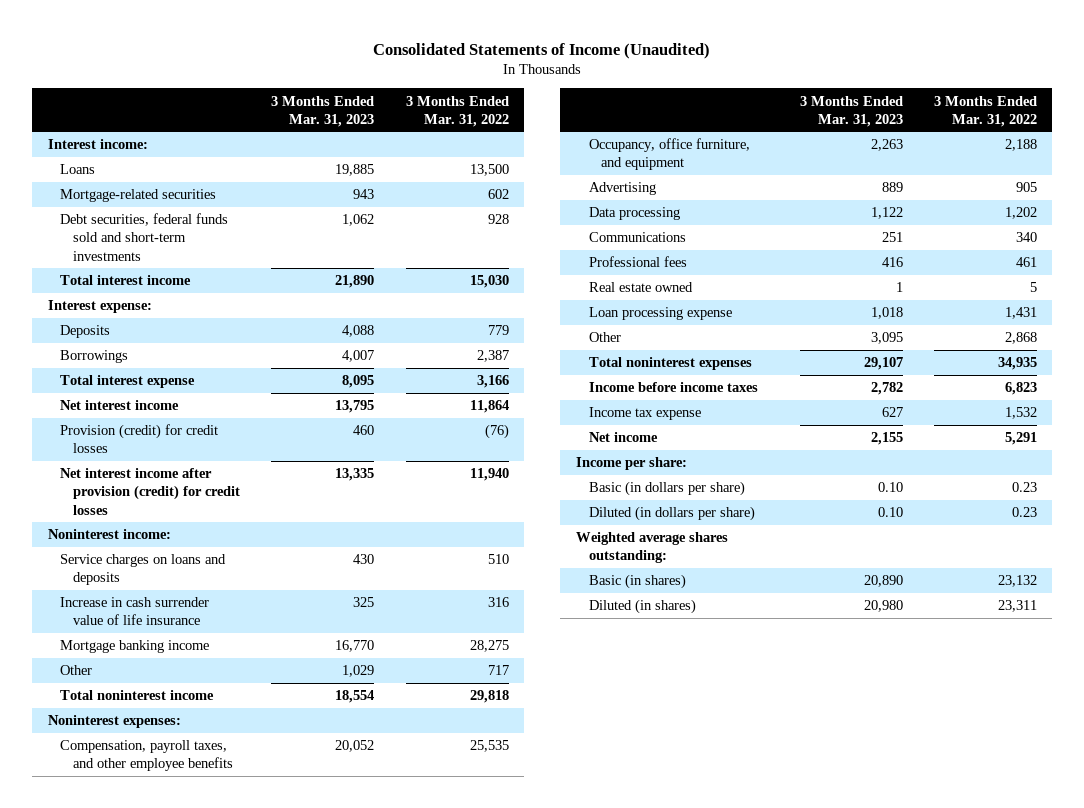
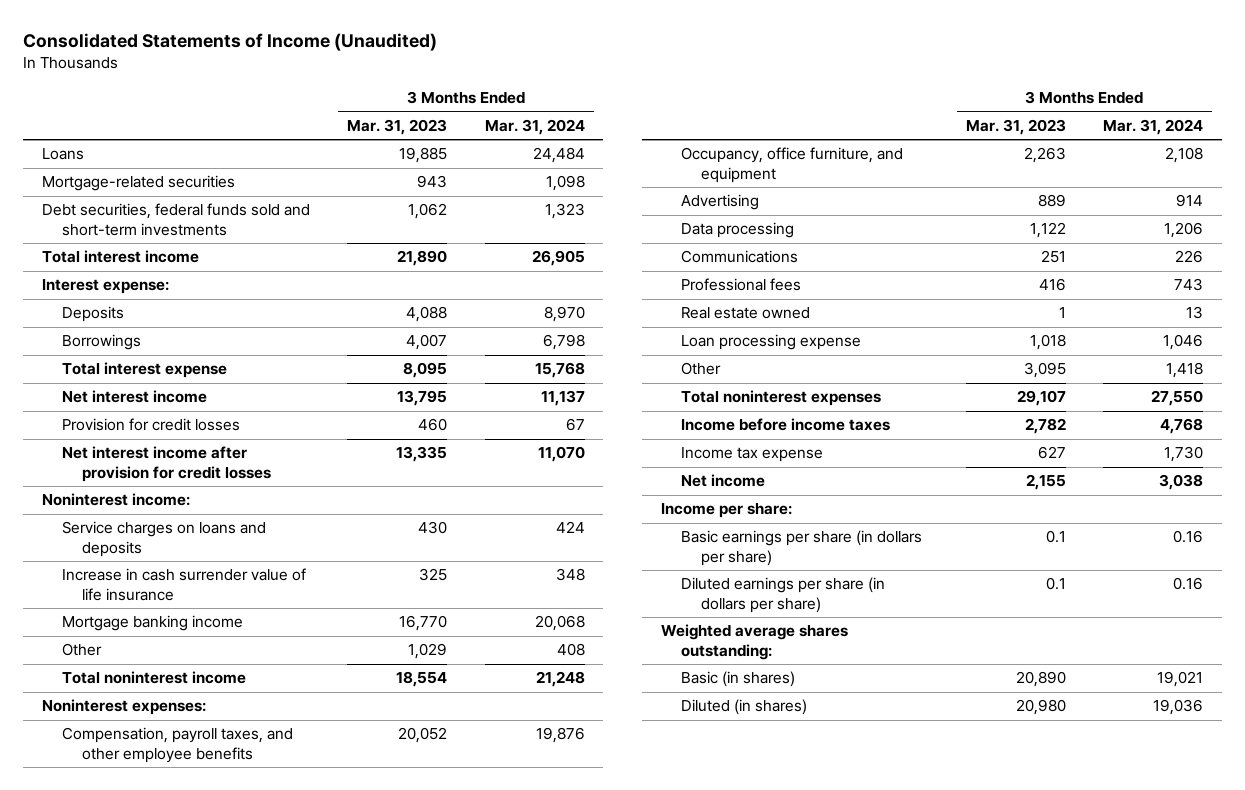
[405,95,509,127] 3 Months Ended Mar. 31, 2022 -> none
none -> [484,118,585,135] Mar. 31, 2024
[47,139,148,150] Interest income: -> none
[60,424,219,454] Provision (credit) for credit losses -> [62,418,241,432] Provision for credit losses
[60,468,241,515] Net interest income after provision (credit) for credit losses -> [62,446,272,482] Net interest income after provision for credit losses
[588,481,745,497] Basic (in dollars per share) -> [680,530,922,566] Basic earnings per share (in dollars per share)
[877,482,903,493] 0.10 -> [1045,530,1066,544] 0.1
[588,506,755,522] Diluted (in dollars per share) -> [680,577,885,613] Diluted earnings per share (in dollars per share)
[877,507,903,518] 0.10 -> [1045,577,1066,591] 0.1

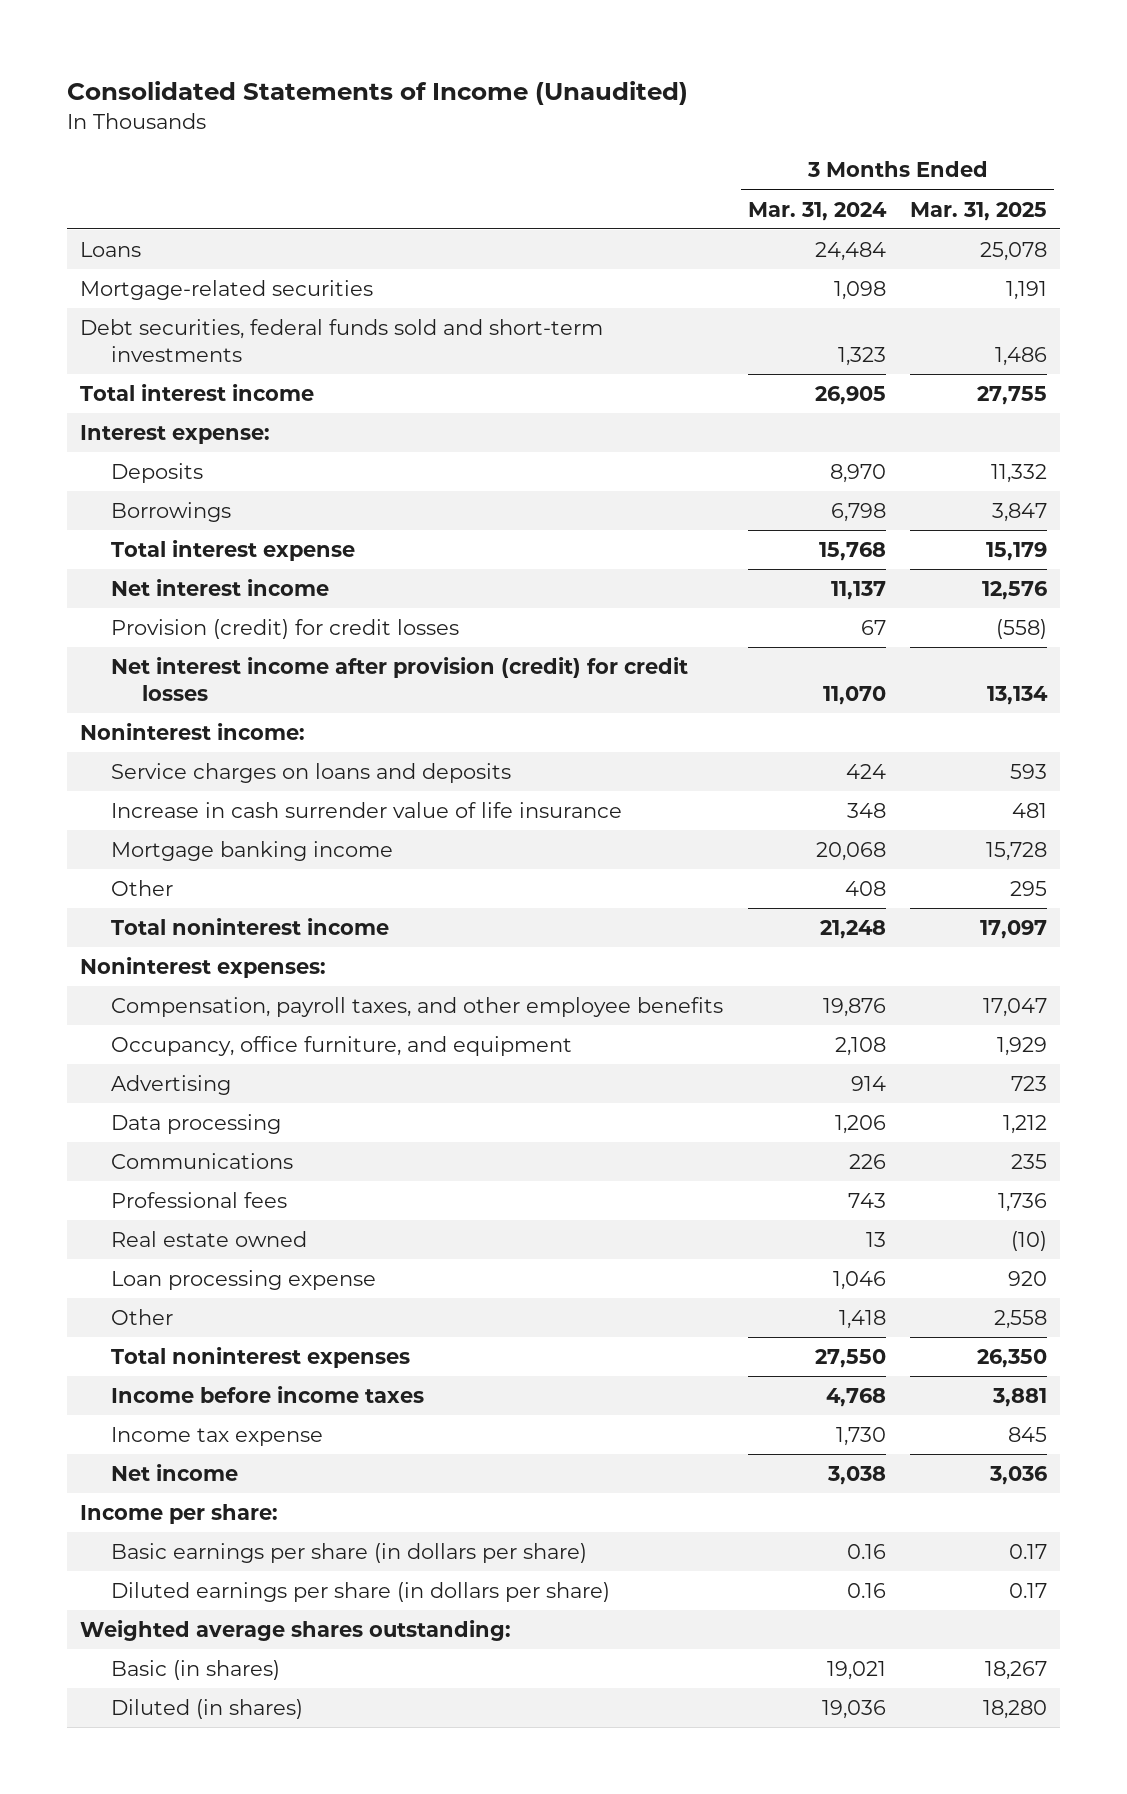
[347,118,448,135] Mar. 31, 2023 -> none
none -> [910,201,1048,221] Mar. 31, 2025
[62,418,241,432] Provision for credit losses -> [110,619,459,640] Provision (credit) for credit losses
[62,446,272,482] Net interest income after provision for credit losses -> [110,657,688,701] Net interest income after provision (credit) for credit losses

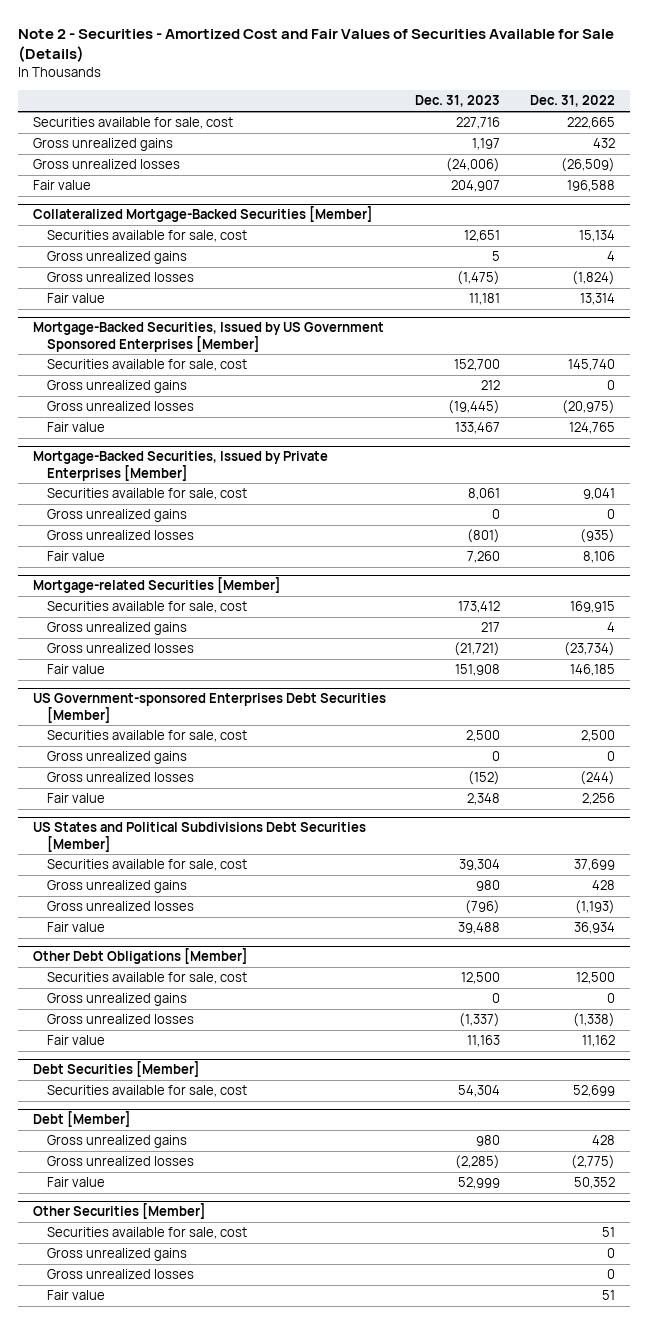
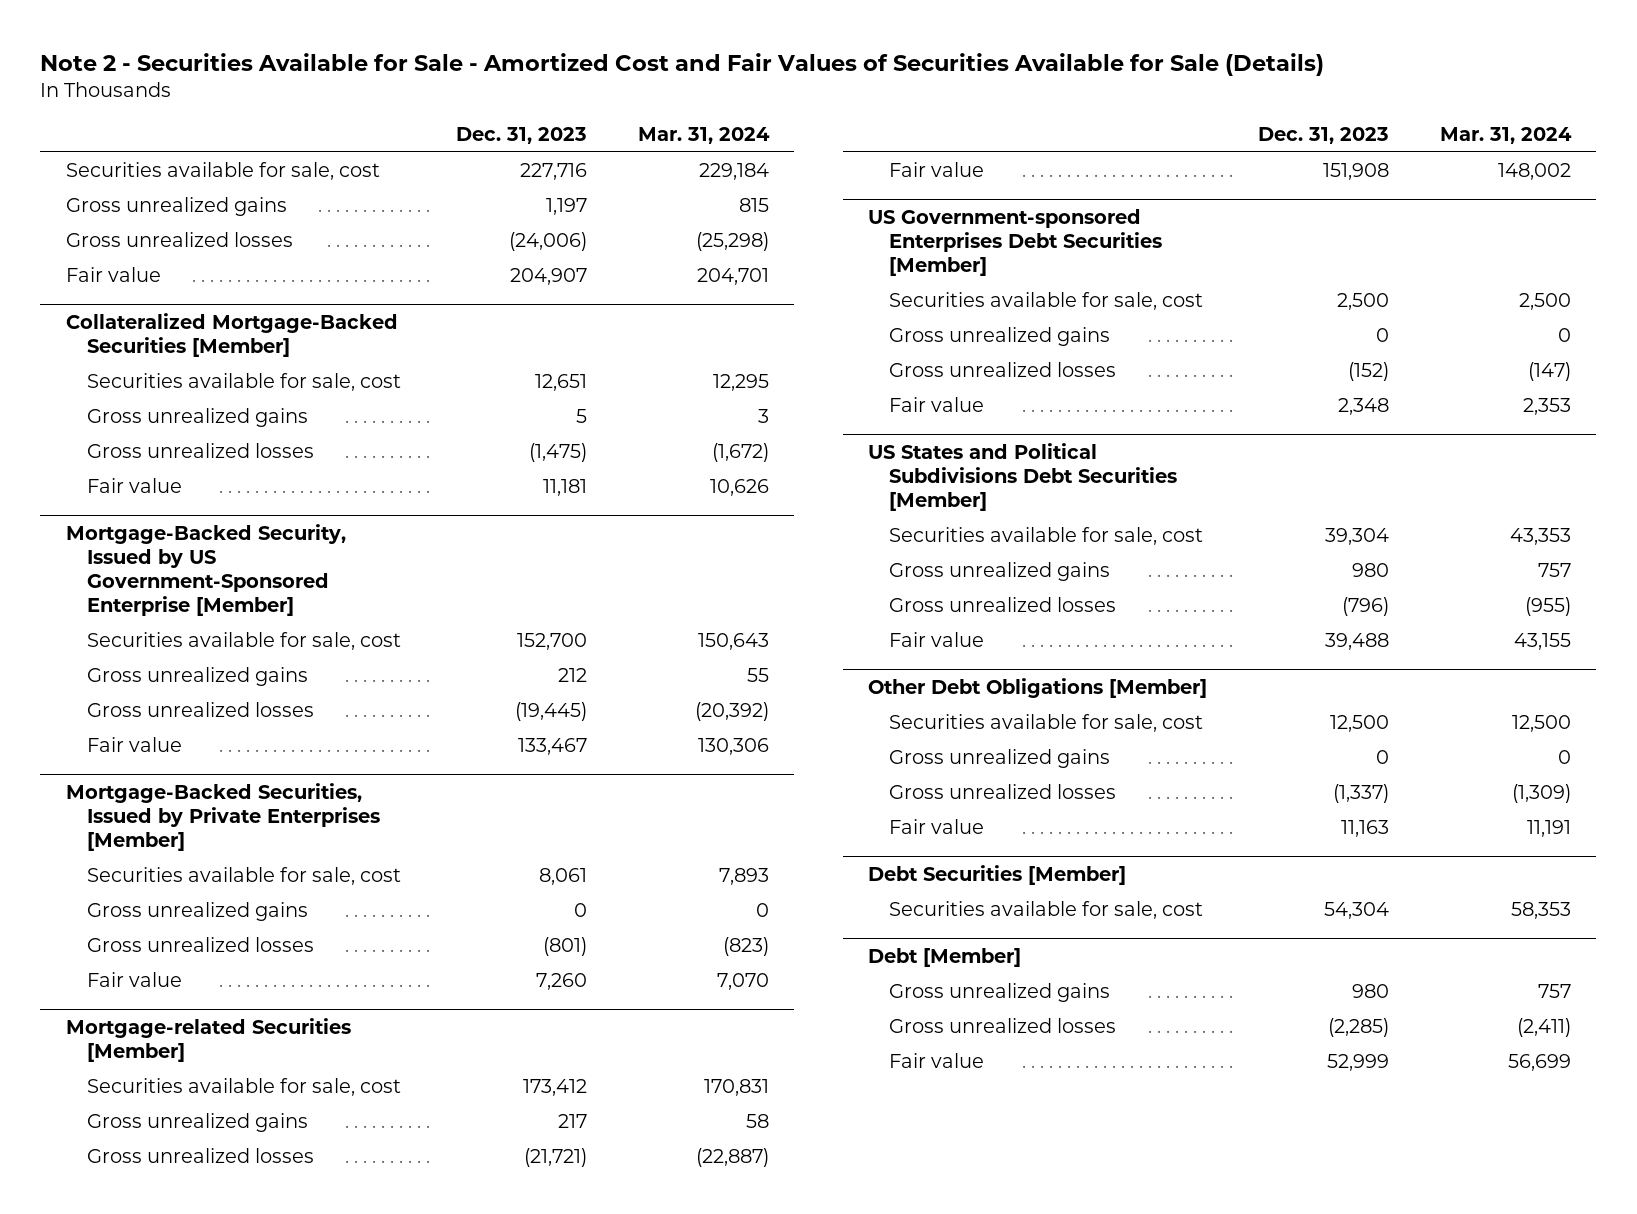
[18,28,615,63] Note 2 - Securities - Amortized Cost and Fair Values of Securities Available for Sale (Details) -> [40,52,1325,76] Note 2 - Securities Available for Sale - Amortized Cost and Fair Values of Securities Available for Sale (Details)
[529,95,615,108] Dec. 31, 2022 -> none
none -> [637,127,770,145] Mar. 31, 2024
[33,322,385,352] Mortgage-Backed Securities, Issued by US Government Sponsored Enterprises [Member] -> [65,524,346,616] Mortgage-Backed Security, Issued by US Government-Sponsored Enterprise [Member]
[33,1203,207,1220] Other Securities [Member] -> none
[46,1227,247,1240] Securities available for sale, cost -> none
[46,1248,187,1262] Gross unrealized gains -> none
[46,1269,194,1280] Gross unrealized losses -> none
[46,1290,105,1301] Fair value -> none

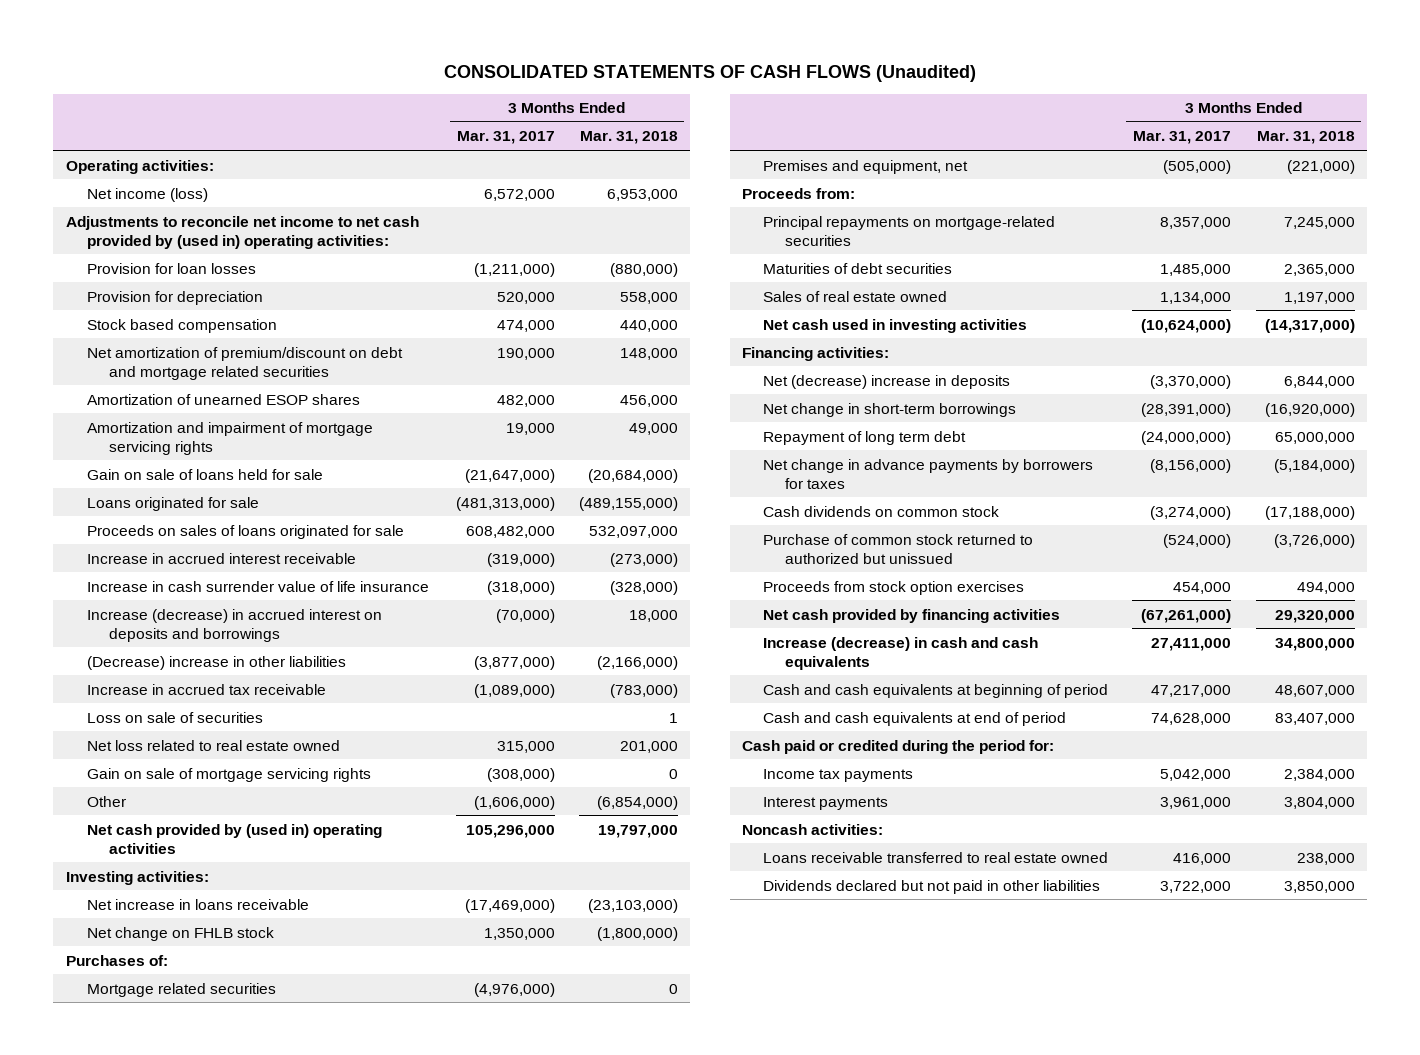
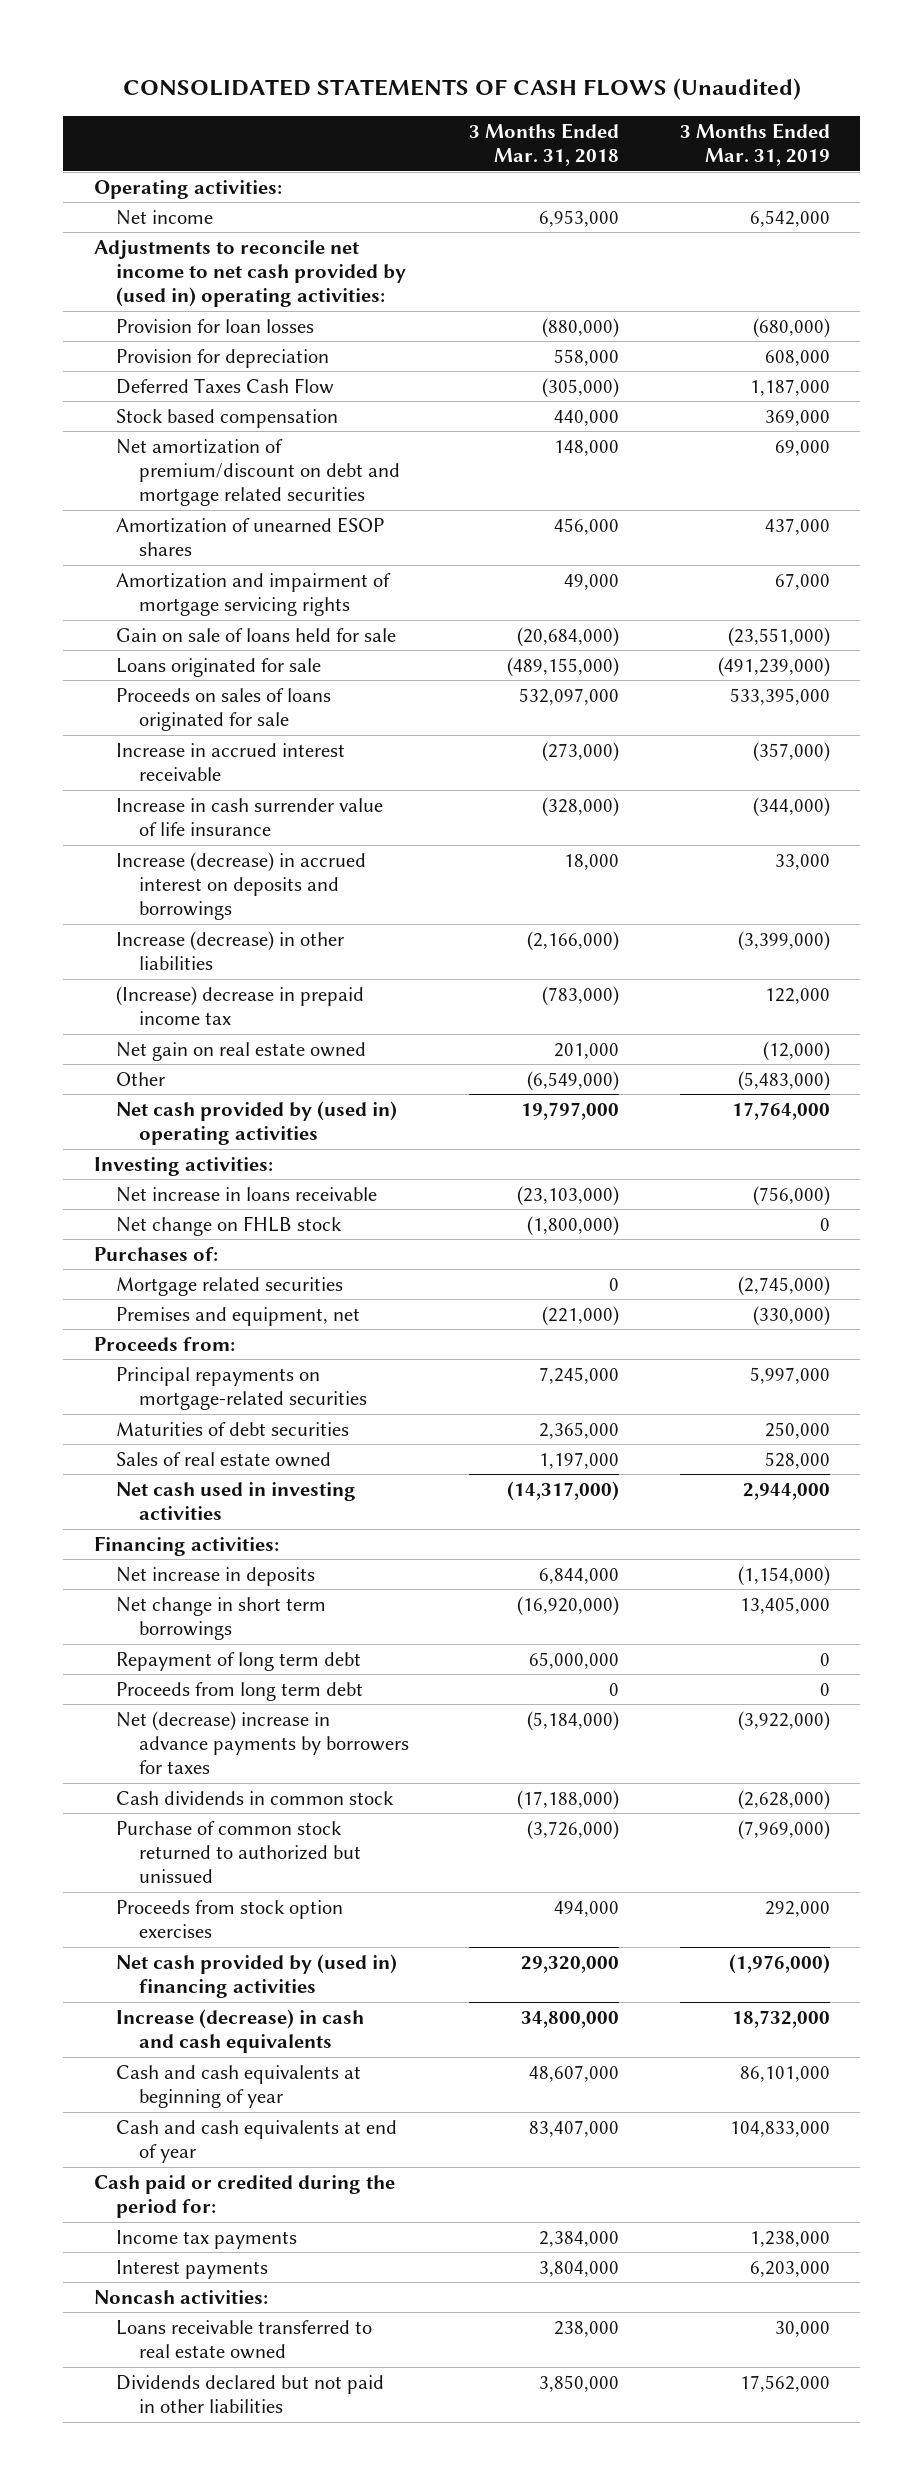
[457,131,556,145] Mar. 31, 2017 -> none
none -> [680,122,831,167] 3 Months Ended Mar. 31, 2019
[87,187,209,202] Net income (loss) -> [116,209,214,225] Net income
none -> [116,377,335,394] Deferred Taxes Cash Flow
[87,711,264,723] Loss on sale of securities -> none
[87,767,372,782] Gain on sale of mortgage servicing rights -> none
[87,655,347,670] (Decrease) increase in other liabilities -> [116,930,345,971] Increase (decrease) in other liabilities
[87,683,327,695] Increase in accrued tax receivable -> [116,985,365,1026] (Increase) decrease in prepaid income tax
[87,739,341,751] Net loss related to real estate owned -> [116,1041,367,1061] Net gain on real estate owned
[597,795,679,810] (6,854,000) -> [527,1070,620,1091] (6,549,000)
[763,374,1011,389] Net (decrease) increase in deposits -> [116,1566,316,1586] Net increase in deposits
[763,402,1017,417] Net change in short-term borrowings -> [116,1596,327,1641] Net change in short term borrowings
none -> [116,1681,364,1701] Proceeds from long term debt
[763,458,1094,489] Net change in advance payments by borrowers for taxes -> [116,1710,409,1775] Net (decrease) increase in advance payments by borrowers for taxes
[763,505,1000,517] Cash dividends on common stock -> [116,1790,395,1805] Cash dividends in common stock
[763,608,1061,623] Net cash provided by financing activities -> [116,1953,398,1999] Net cash provided by (used in) financing activities
[763,683,1109,698] Cash and cash equivalents at beginning of period -> [116,2064,362,2109] Cash and cash equivalents at beginning of year
[763,711,1067,726] Cash and cash equivalents at end of period -> [116,2119,398,2164] Cash and cash equivalents at end of year

